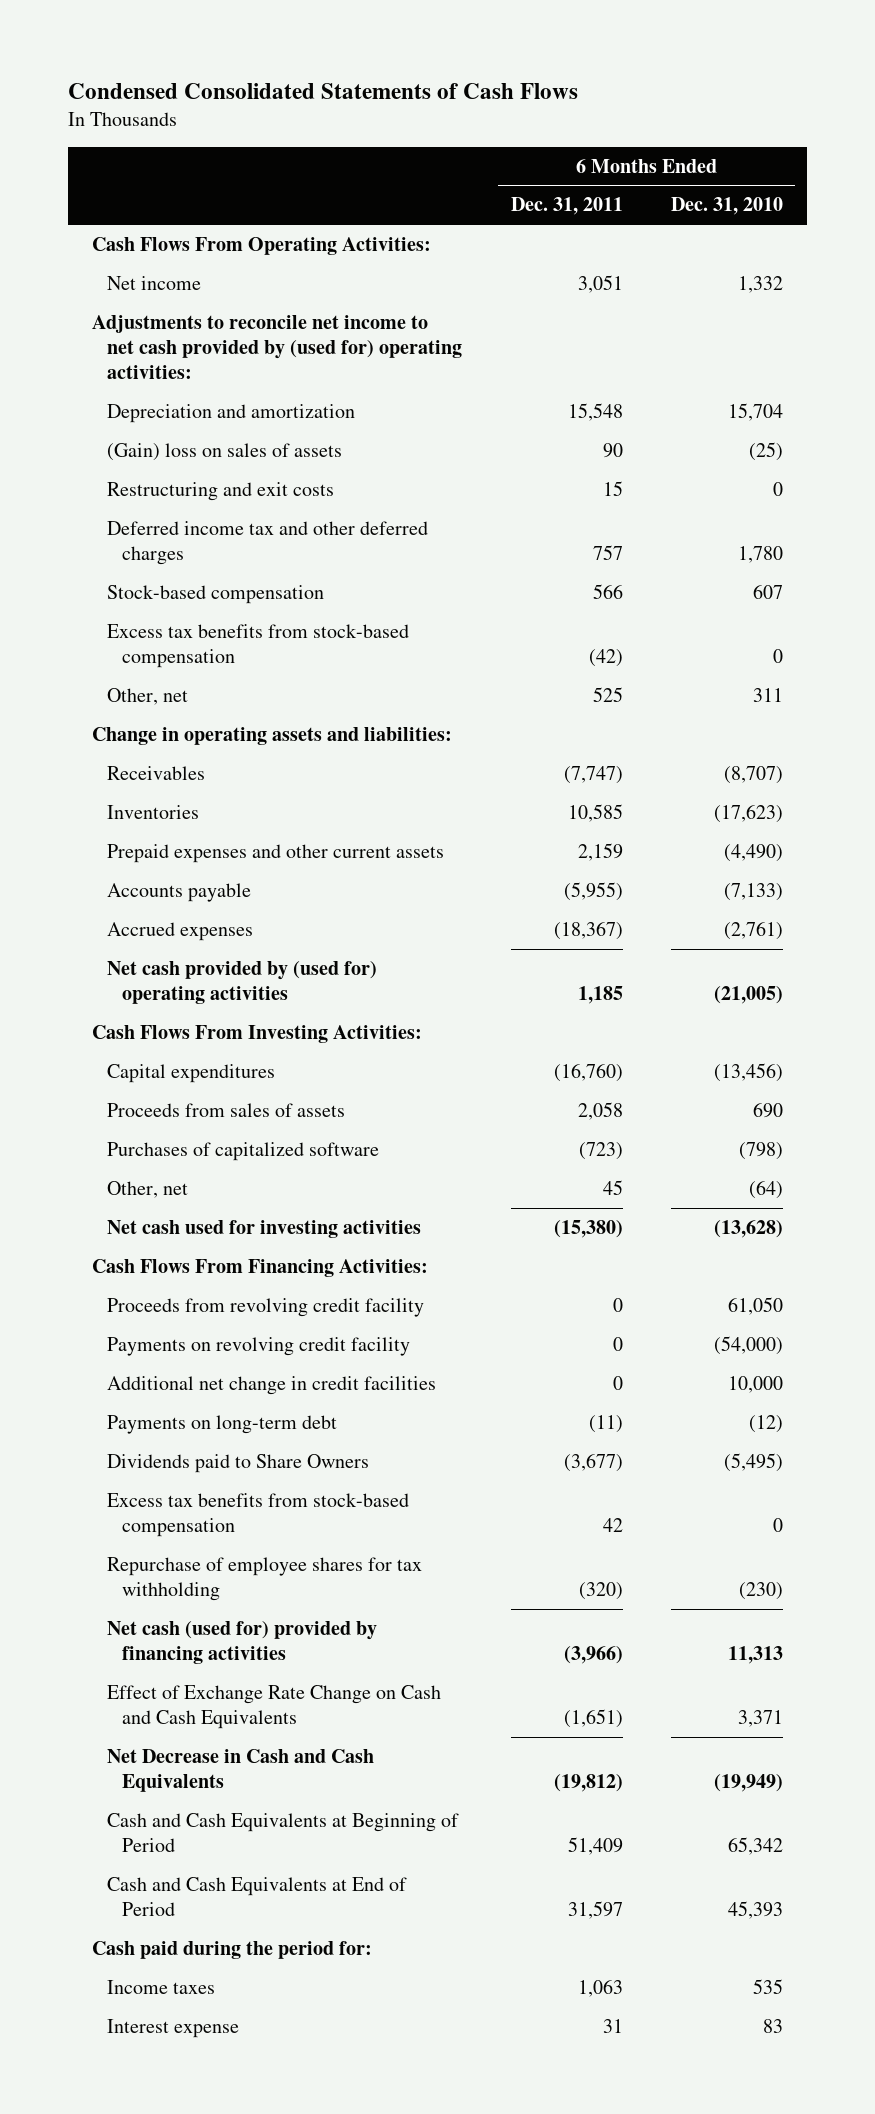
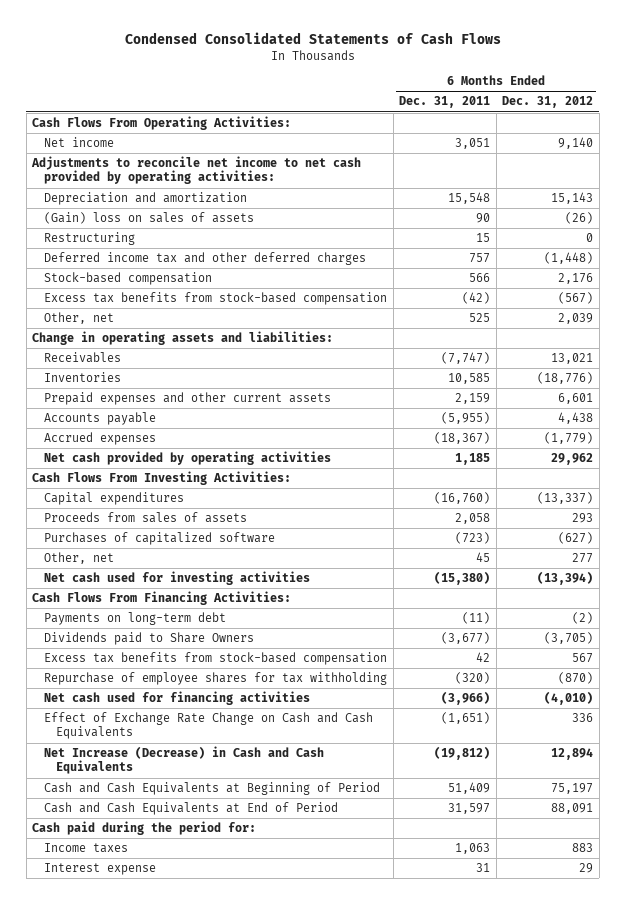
[670,197,783,216] Dec. 31, 2010 -> none
none -> [502,96,594,109] Dec. 31, 2012
[92,314,463,380] Adjustments to reconcile net income to net cash provided by (used for) operating activities: -> [31,156,362,185] Adjustments to reconcile net income to net cash provided by operating activities:
[107,481,335,501] Restructuring and exit costs -> [44,232,136,246] Restructuring
[107,960,378,1005] Net cash provided by (used for) operating activities -> [44,451,332,466] Net cash provided by operating activities
[107,1297,425,1317] Proceeds from revolving credit facility -> none
[107,1336,411,1356] Payments on revolving credit facility -> none
[107,1375,437,1395] Additional net change in credit facilities -> none
[107,1620,378,1665] Net cash (used for) provided by financing activities -> [44,691,311,706] Net cash used for financing activities
[107,1748,375,1793] Net Decrease in Cash and Cash Equivalents -> [44,746,325,775] Net Increase (Decrease) in Cash and Cash Equivalents

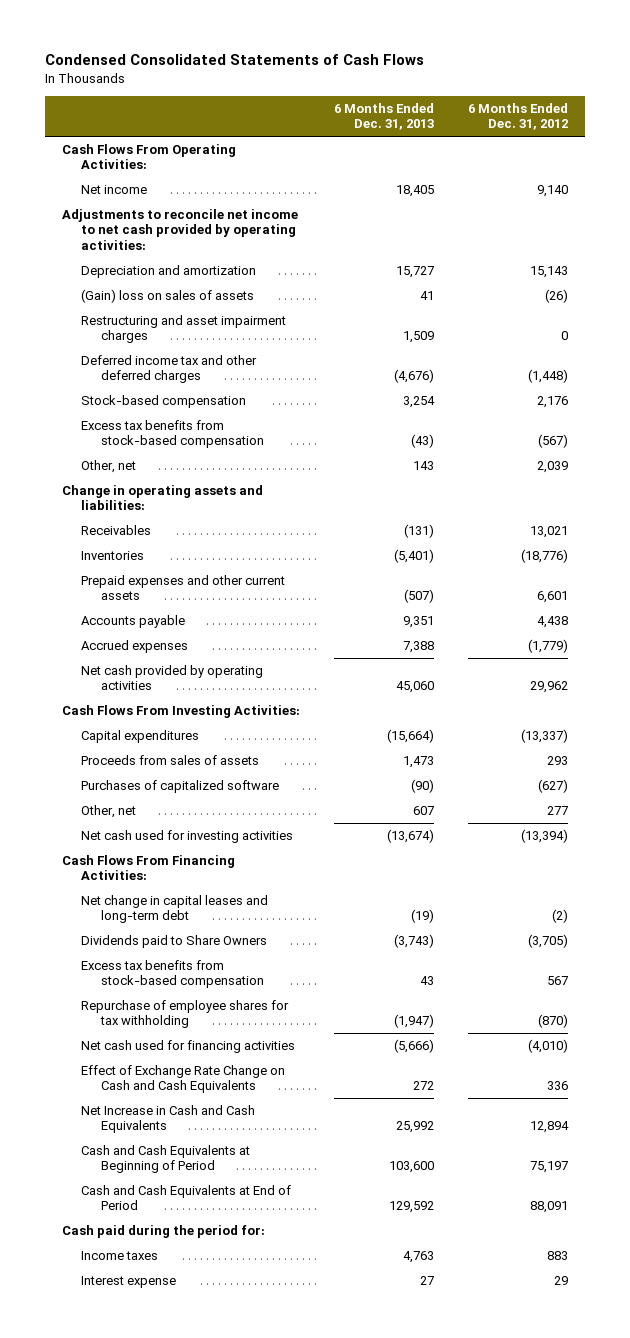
[399,96,491,109] Dec. 31, 2011 -> none
none -> [333,103,434,131] 6 Months Ended Dec. 31, 2013
[44,232,136,246] Restructuring -> [81,315,287,344] Restructuring and asset impairment charges
[44,612,227,626] Payments on long-term debt -> [81,895,269,924] Net change in capital leases and long-term debt
[44,746,325,775] Net Increase (Decrease) in Cash and Cash Equivalents -> [81,1105,256,1134] Net Increase in Cash and Cash Equivalents

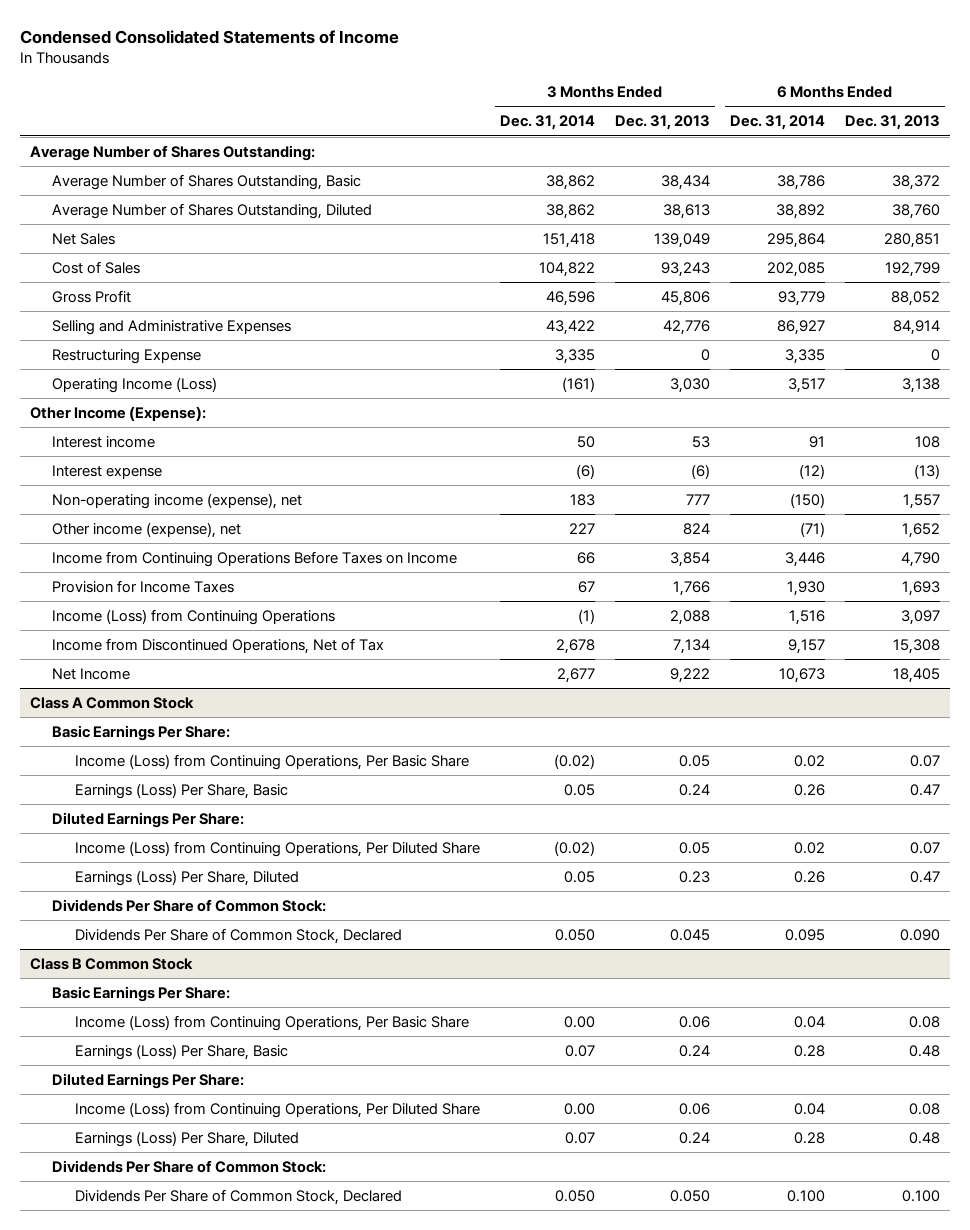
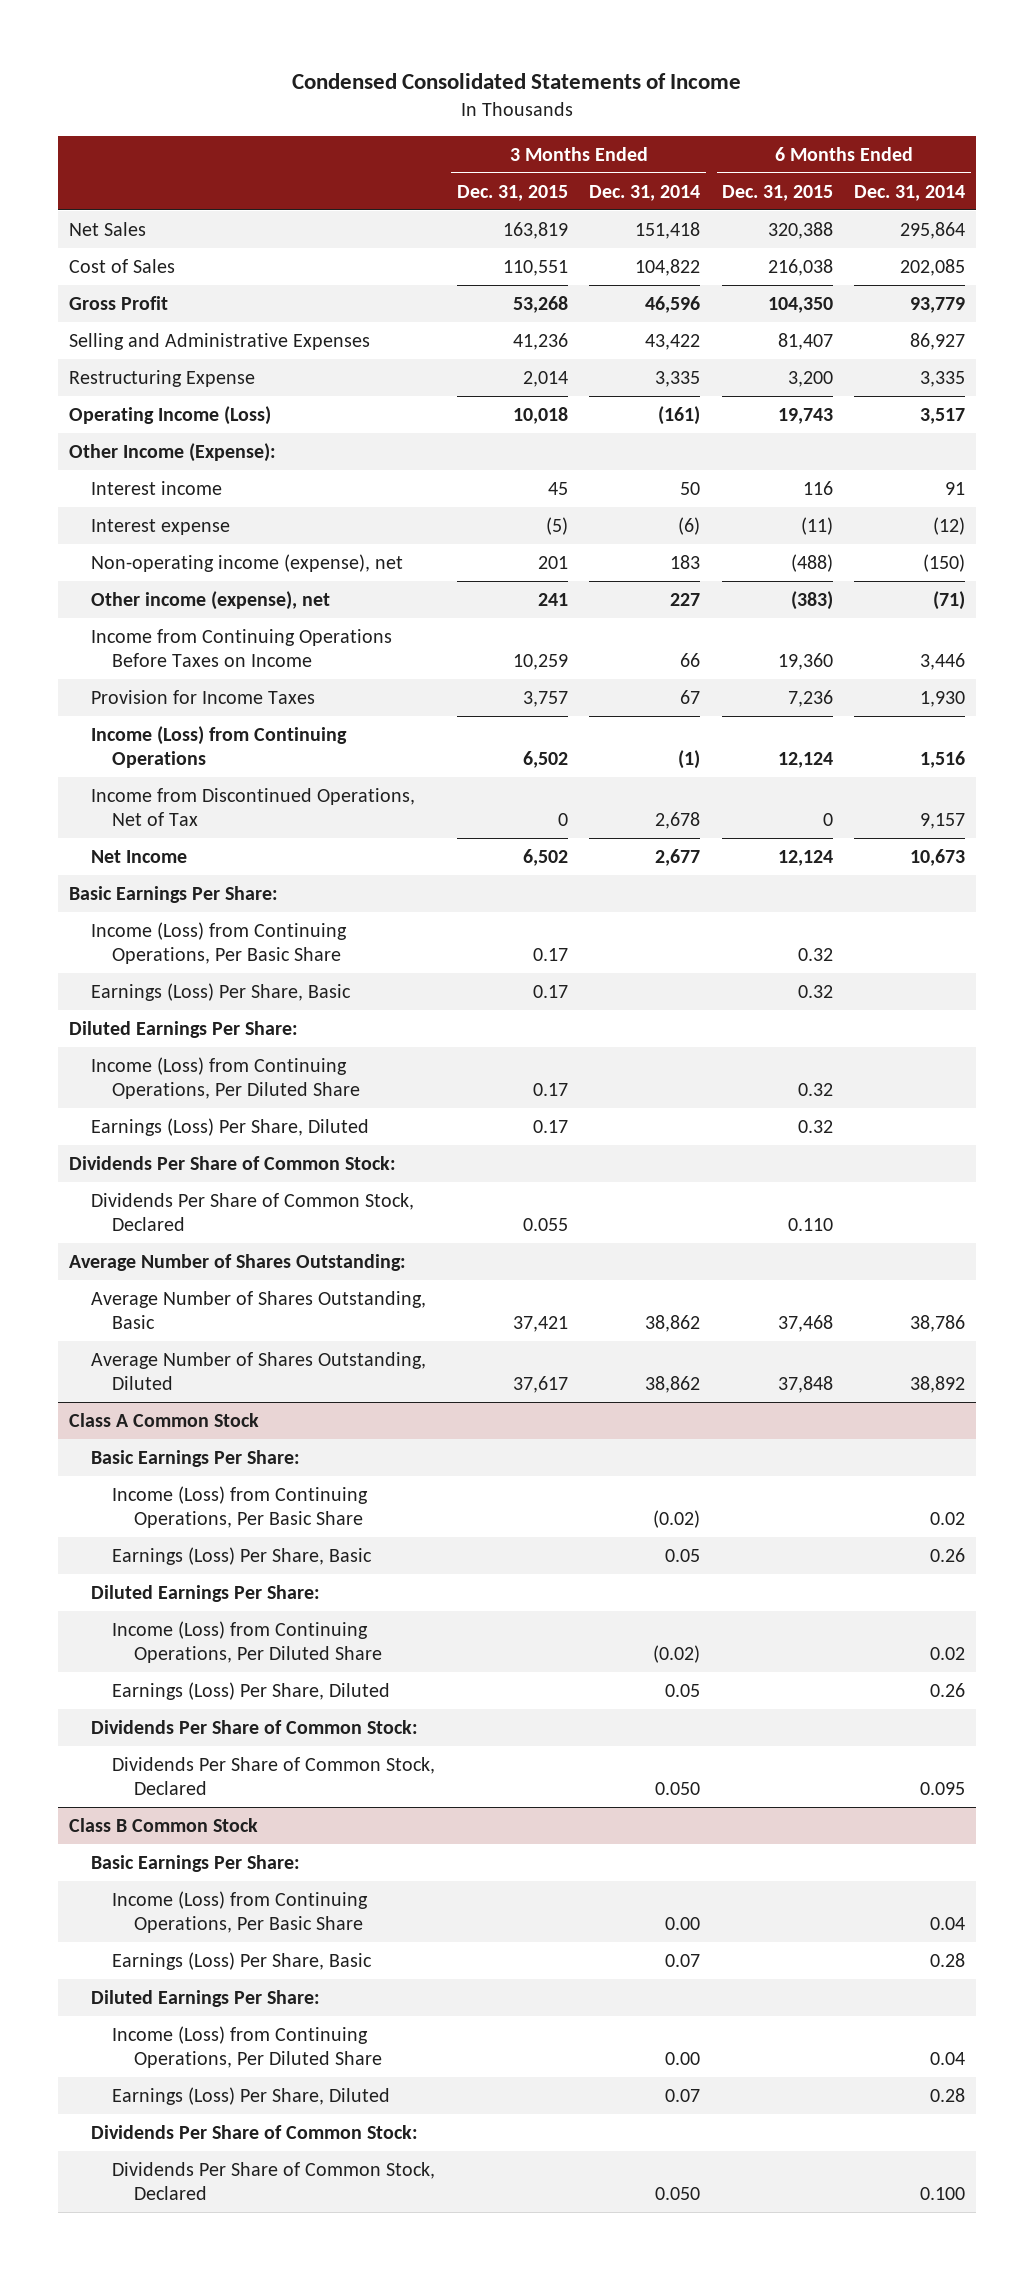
[615,115,711,131] Dec. 31, 2013 -> none
[845,115,941,131] Dec. 31, 2013 -> none
none -> [456,184,568,201] Dec. 31, 2015
none -> [721,184,833,201] Dec. 31, 2015
none -> [68,885,278,903] Basic Earnings Per Share:
none -> [90,921,347,964] Income (Loss) from Continuing Operations, Per Basic Share
none -> [90,982,351,1001] Earnings (Loss) Per Share, Basic
none -> [68,1020,298,1038] Diluted Earnings Per Share:
none -> [90,1056,361,1099] Income (Loss) from Continuing Operations, Per Diluted Share
none -> [90,1117,369,1136] Earnings (Loss) Per Share, Diluted
none -> [68,1155,396,1170] Dividends Per Share of Common Stock:
none -> [90,1192,414,1231] Dividends Per Share of Common Stock, Declared
[29,144,315,161] Average Number of Shares Outstanding: -> [68,1253,406,1271] Average Number of Shares Outstanding:
[52,173,362,190] Average Number of Shares Outstanding, Basic -> [90,1290,426,1329] Average Number of Shares Outstanding, Basic
[52,202,373,219] Average Number of Shares Outstanding, Diluted -> [90,1351,426,1390] Average Number of Shares Outstanding, Diluted

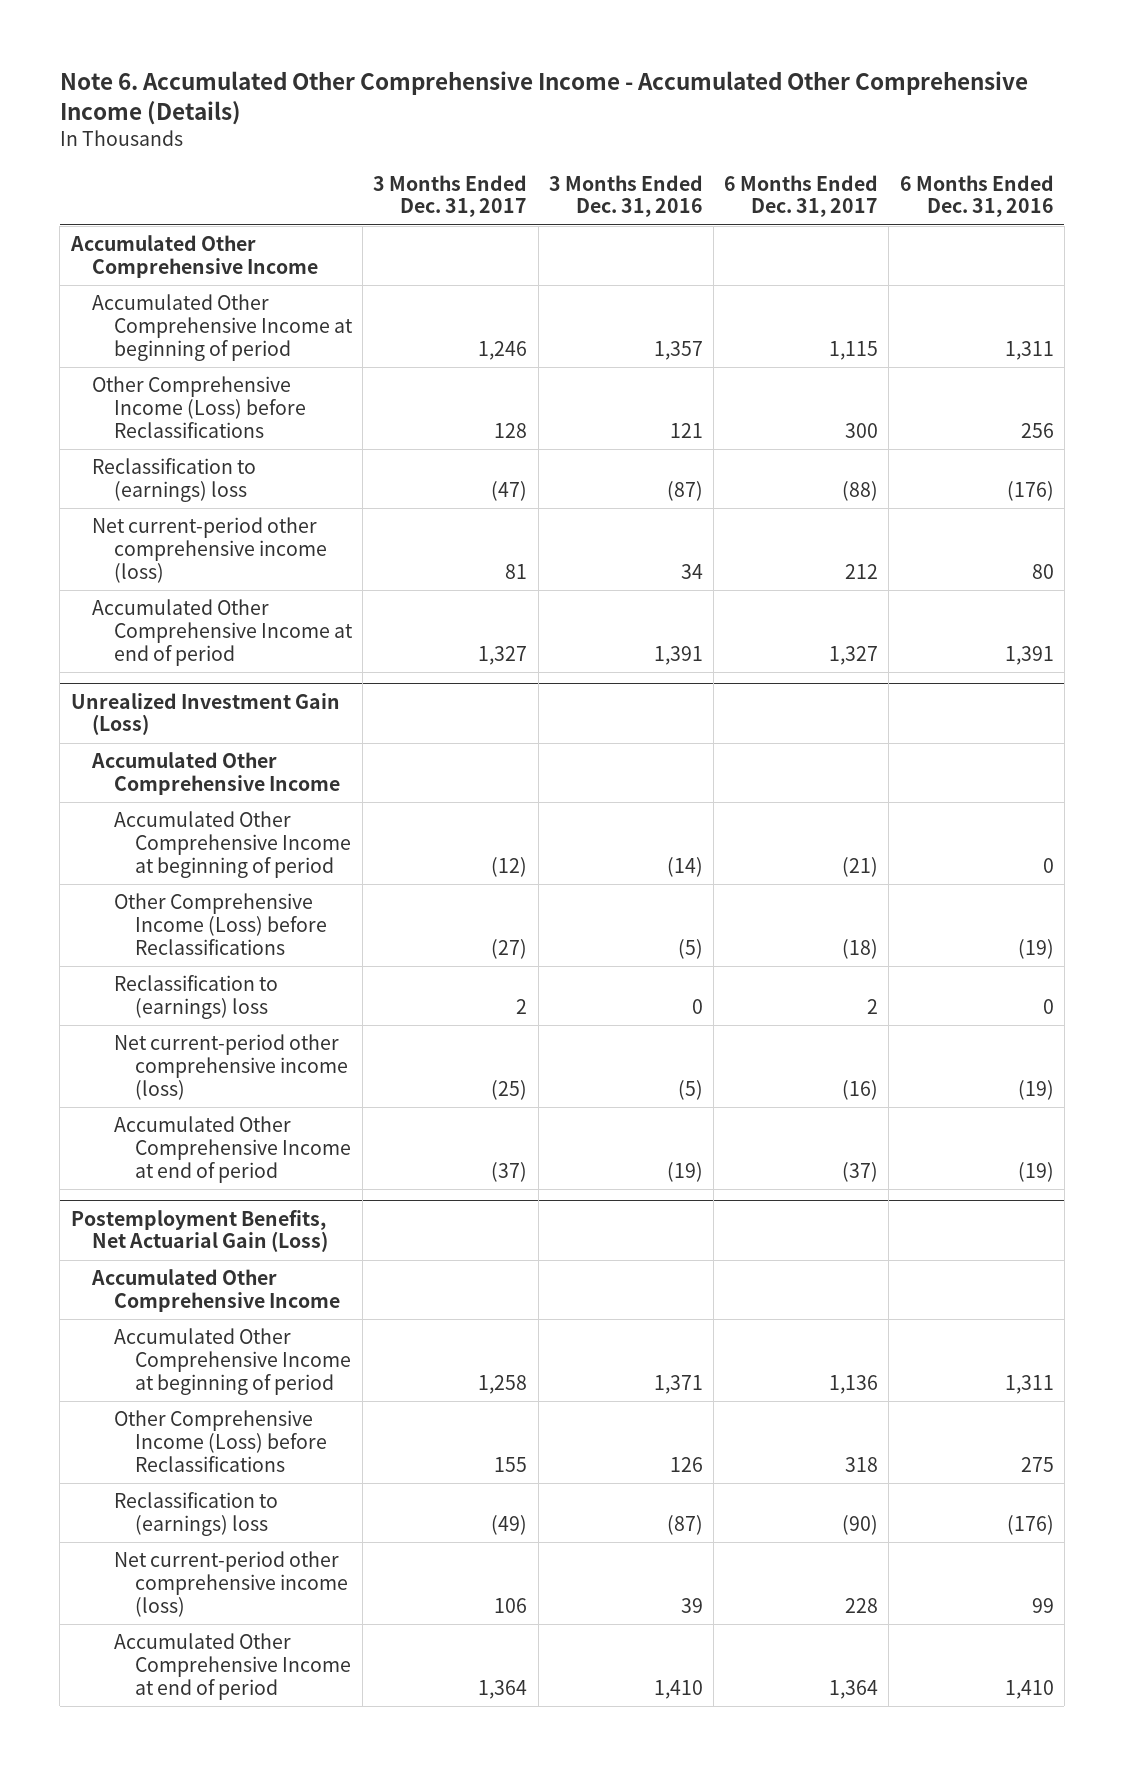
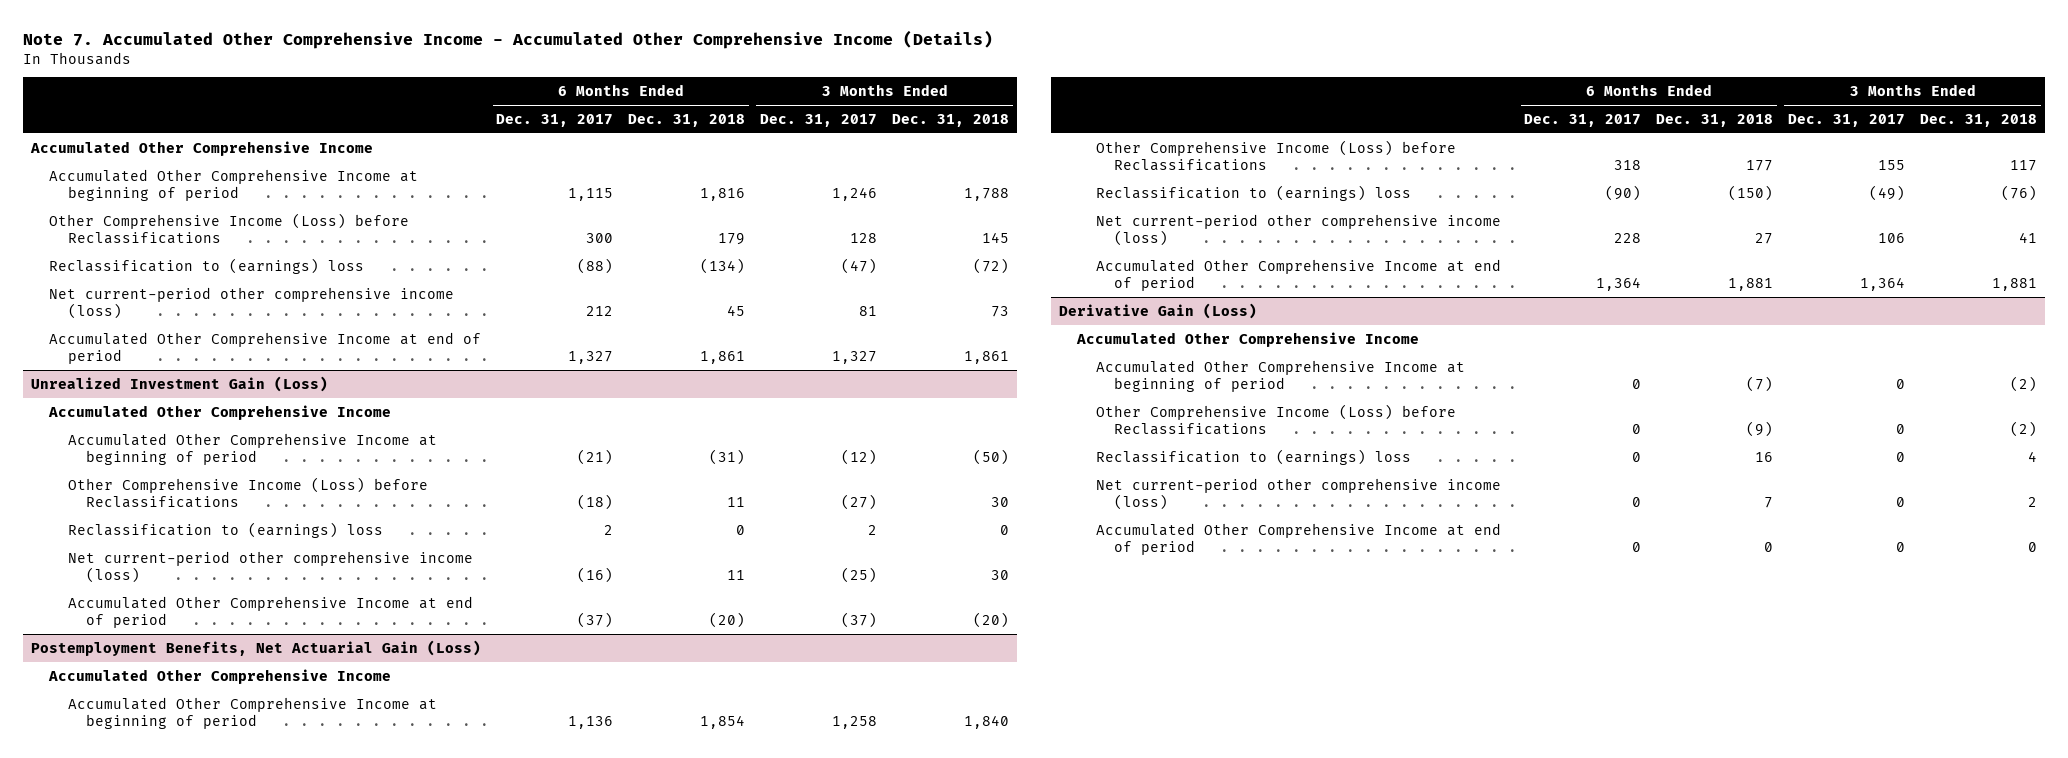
[59,70,1028,125] Note 6. Accumulated Other Comprehensive Income - Accumulated Other Comprehensive Income (Details) -> [23,29,994,49] Note 7. Accumulated Other Comprehensive Income - Accumulated Other Comprehensive Income (Details)
[548,174,703,218] 3 Months Ended Dec. 31, 2016 -> none
[899,174,1054,218] 6 Months Ended Dec. 31, 2016 -> none
none -> [628,113,746,127] Dec. 31, 2018
none -> [892,113,1010,127] Dec. 31, 2018
none -> [1058,302,1257,319] Derivative Gain (Loss)
none -> [1076,331,1420,347] Accumulated Other Comprehensive Income
none -> [1095,359,1465,392] Accumulated Other Comprehensive Income at beginning of period
none -> [1095,403,1456,435] Other Comprehensive Income (Loss) before Reclassifications
none -> [1095,448,1411,465] Reclassification to (earnings) loss
none -> [1095,477,1501,510] Net current-period other comprehensive income (loss)
none -> [1095,522,1501,555] Accumulated Other Comprehensive Income at end of period

